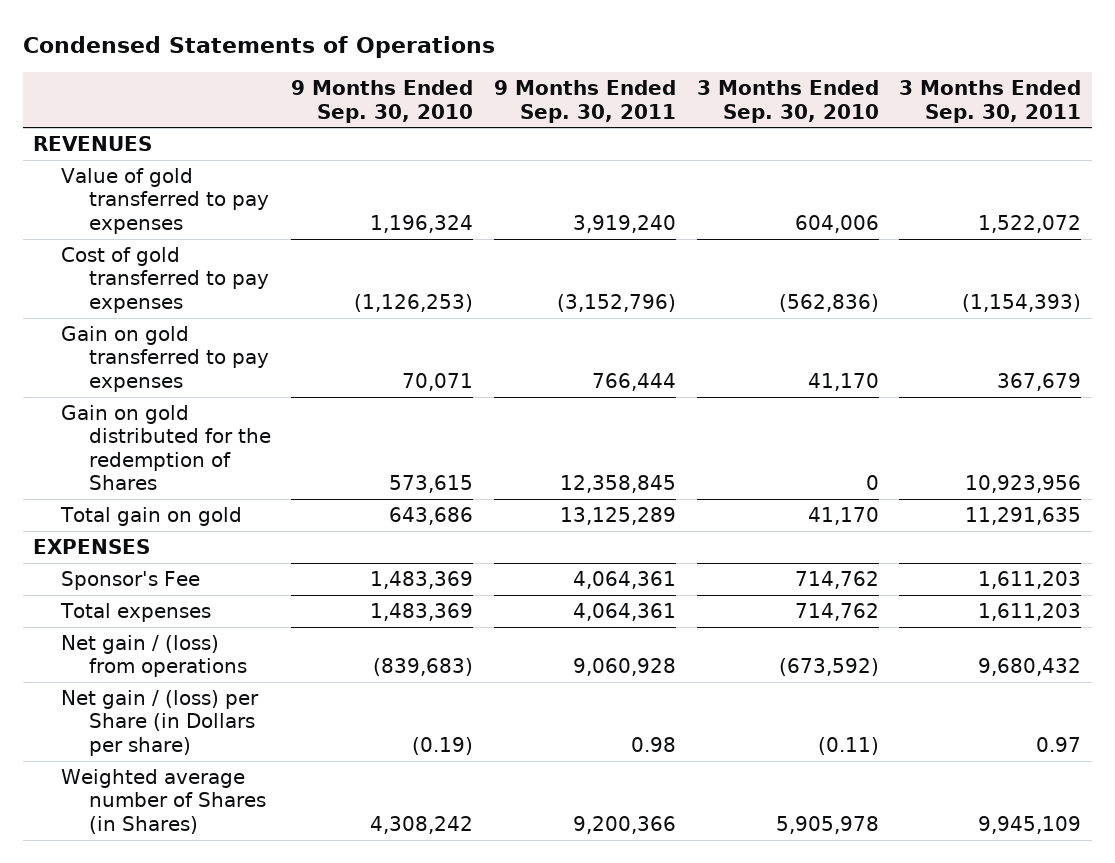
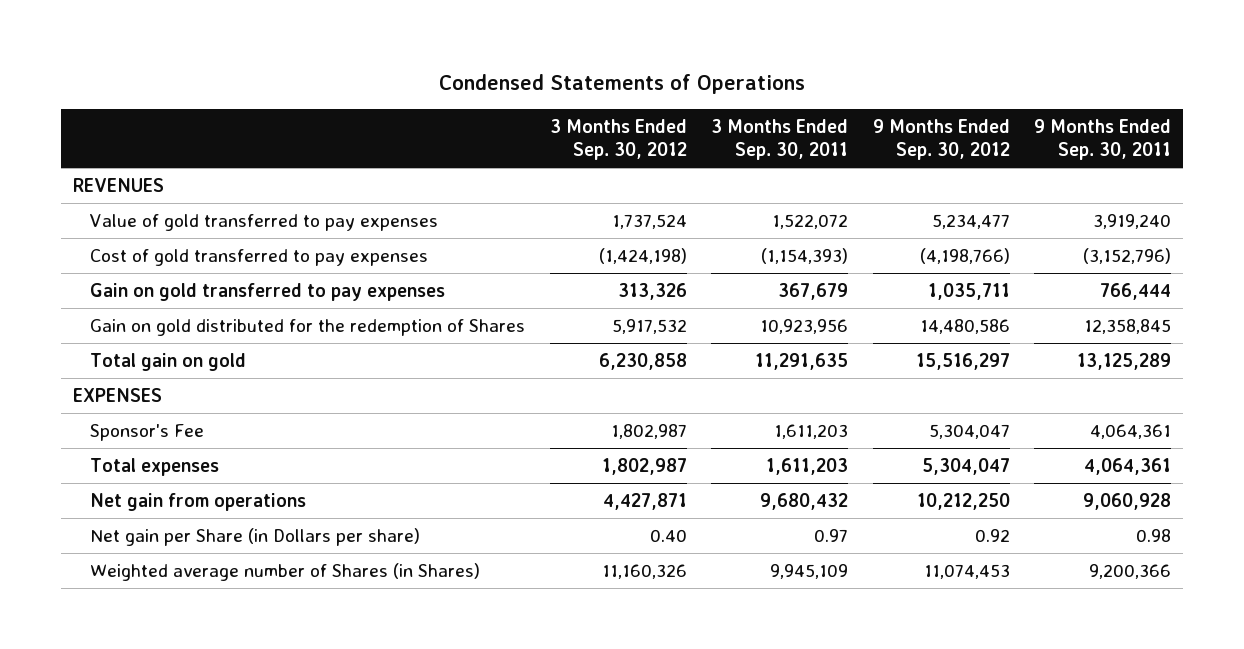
[291,80,474,123] 9 Months Ended Sep. 30, 2010 -> none
[696,80,879,123] 3 Months Ended Sep. 30, 2010 -> none
none -> [549,118,687,161] 3 Months Ended Sep. 30, 2012
none -> [872,118,1010,161] 9 Months Ended Sep. 30, 2012
[60,634,247,678] Net gain / (loss) from operations -> [90,493,307,512] Net gain from operations
[60,689,259,756] Net gain / (loss) per Share (in Dollars per share) -> [90,528,421,547] Net gain per Share (in Dollars per share)

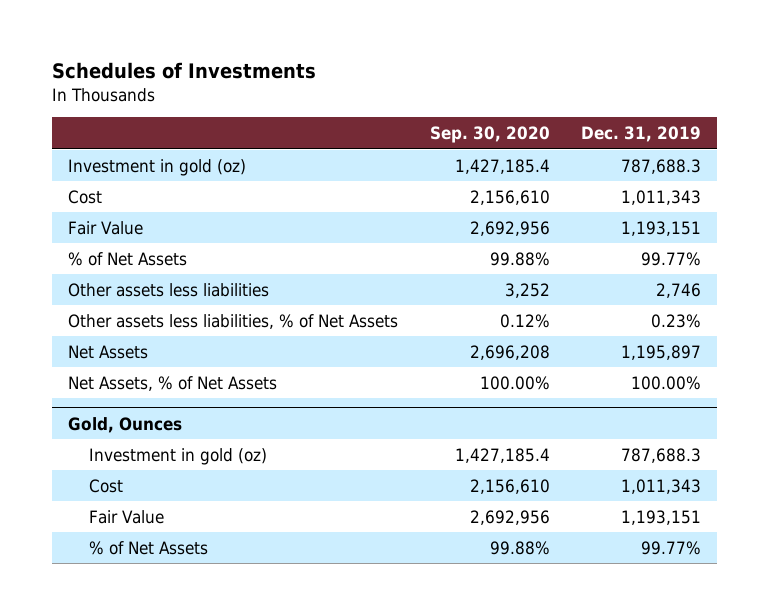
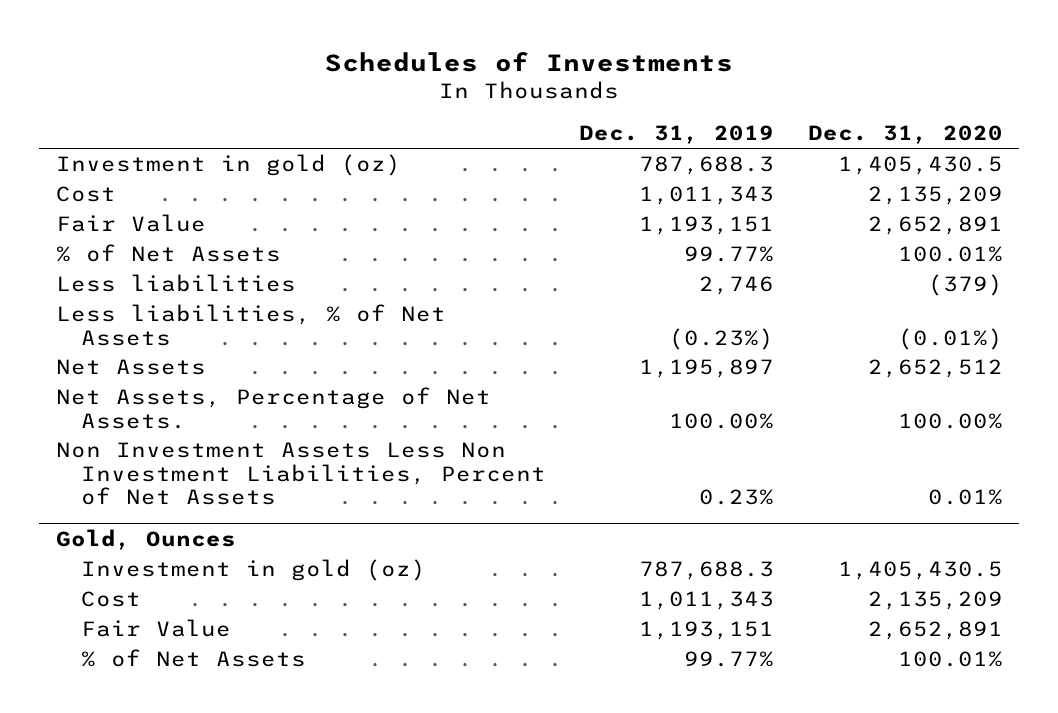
[429,126,550,144] Sep. 30, 2020 -> none
none -> [807,125,1003,145] Dec. 31, 2020
[67,282,269,297] Other assets less liabilities -> [55,274,296,293] Less liabilities
[67,313,398,329] Other assets less liabilities, % of Net Assets -> [55,304,446,346] Less liabilities, % of Net Assets
[651,313,702,328] 0.23% -> [669,327,775,350] (0.23%)
[67,375,277,391] Net Assets, % of Net Assets -> [55,387,491,429] Net Assets, Percentage of Net Assets.
none -> [55,442,547,506] Non Investment Assets Less Non Investment Liabilities, Percent of Net Assets

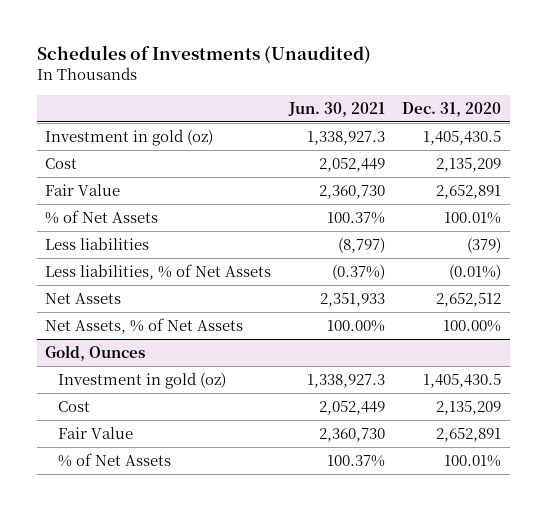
[325,51,734,72] Schedules of Investments -> [36,44,371,64] Schedules of Investments (Unaudited)
[579,125,775,145] Dec. 31, 2019 -> none
none -> [287,101,385,117] Jun. 30, 2021
[55,442,547,506] Non Investment Assets Less Non Investment Liabilities, Percent of Net Assets -> none
[55,387,491,429] Net Assets, Percentage of Net Assets. -> [45,318,244,335] Net Assets, % of Net Assets

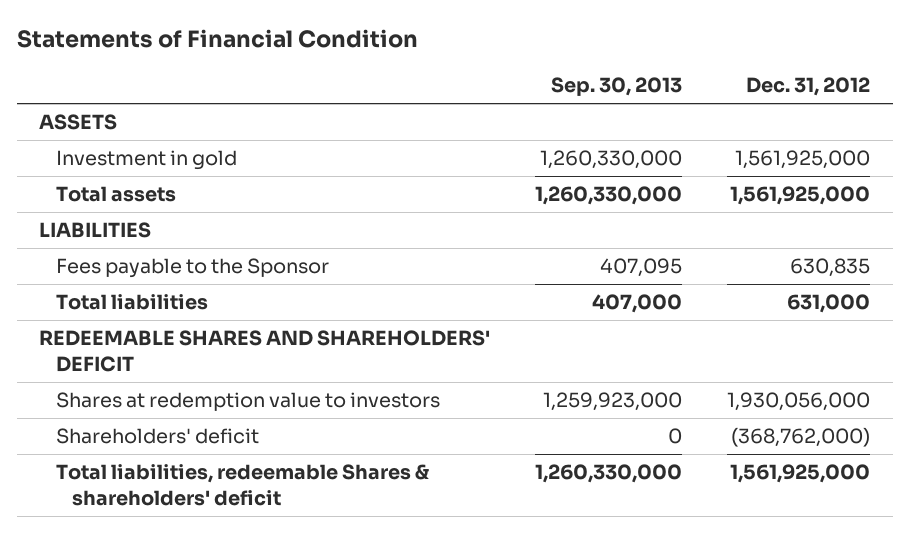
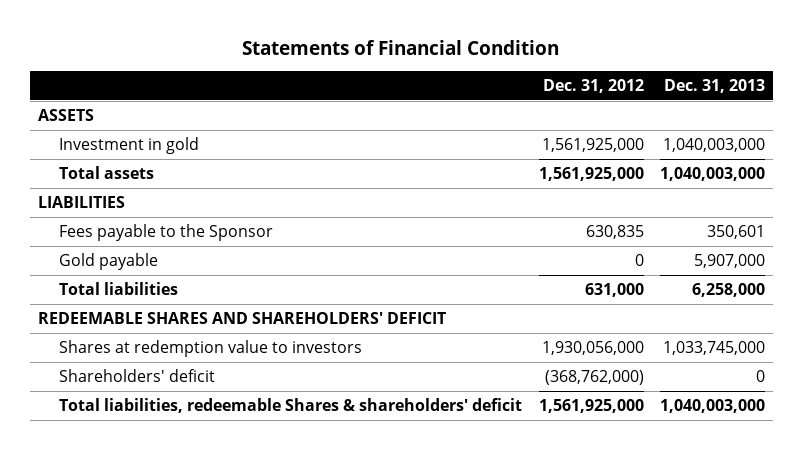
[551,77,683,97] Sep. 30, 2013 -> none
none -> [664,78,766,93] Dec. 31, 2013
none -> [59,253,159,271] Gold payable

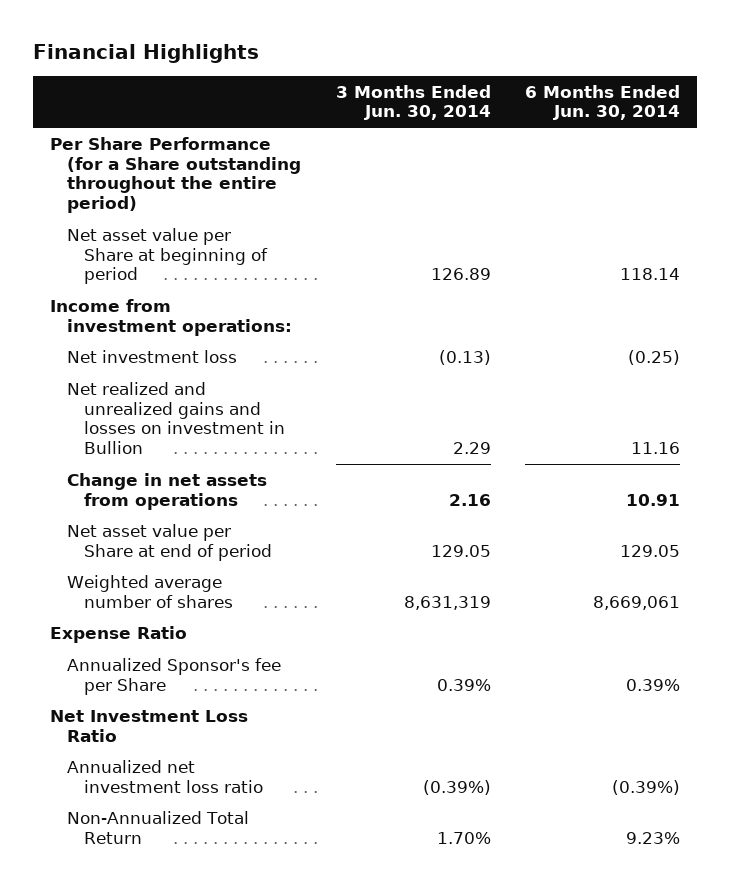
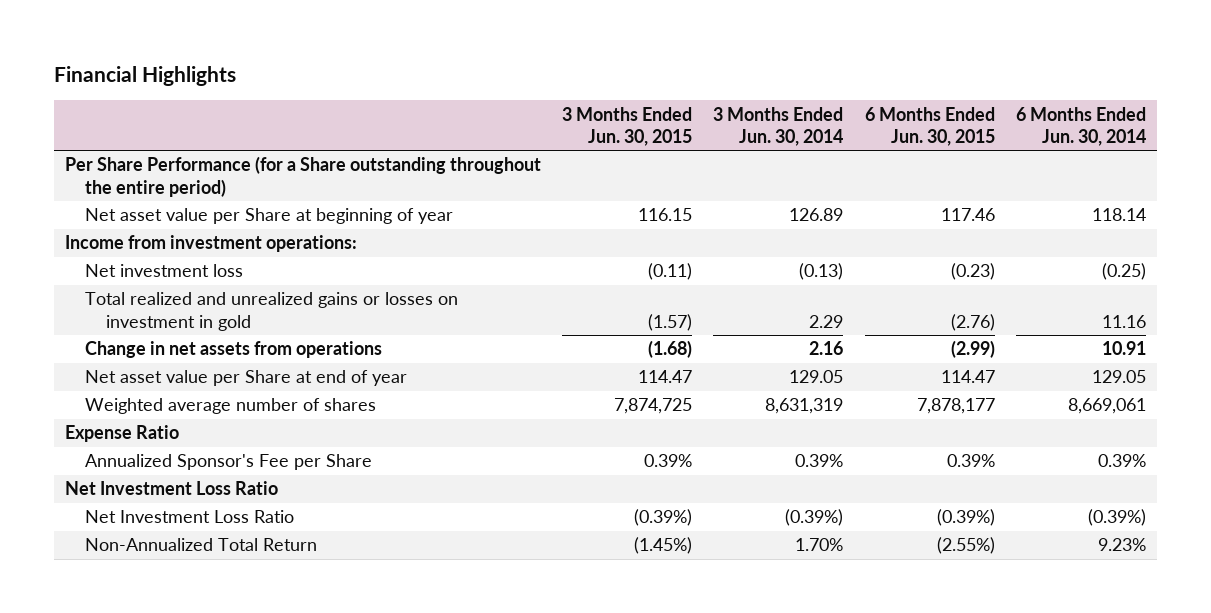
none -> [561,106,692,146] 3 Months Ended Jun. 30, 2015
none -> [864,106,995,146] 6 Months Ended Jun. 30, 2015
[67,227,269,285] Net asset value per Share at beginning of period -> [85,208,454,225] Net asset value per Share at beginning of year
[67,381,286,454] Net realized and unrealized gains and losses on investment in Bullion -> [85,292,459,331] Total realized and unrealized gains or losses on investment in gold
[67,523,273,561] Net asset value per Share at end of period -> [85,370,408,387] Net asset value per Share at end of year
[67,657,282,695] Annualized Sponsor's fee per Share -> [85,454,373,471] Annualized Sponsor's Fee per Share
[67,759,264,793] Annualized net investment loss ratio -> [85,510,295,524] Net Investment Loss Ratio

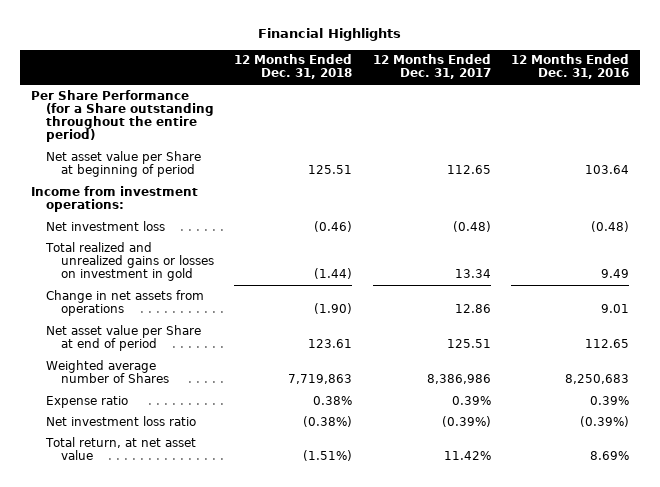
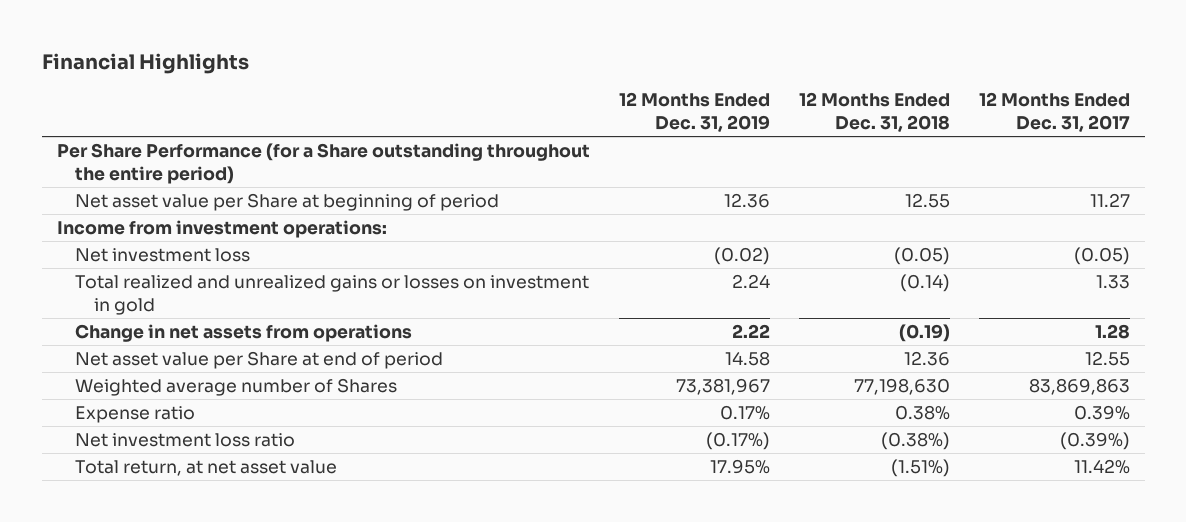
[511,54,630,80] 12 Months Ended Dec. 31, 2016 -> none
none -> [618,92,770,132] 12 Months Ended Dec. 31, 2019
[308,164,353,174] 125.51 -> [904,193,950,209] 12.55
[446,164,491,174] 112.65 -> [1089,193,1130,208] 11.27
[314,220,353,232] (0.46) -> [893,247,950,266] (0.05)
[452,220,491,232] (0.48) -> [1073,247,1130,266] (0.05)
[314,268,353,280] (1.44) -> [899,274,950,293] (0.14)
[454,269,491,279] 13.34 -> [1095,275,1130,290] 1.33
[314,302,353,314] (1.90) -> [898,324,950,343] (0.19)
[454,303,491,313] 12.86 -> [1094,324,1130,340] 1.28
[308,338,353,348] 123.61 -> [903,351,950,367] 12.36
[446,338,491,348] 125.51 -> [1084,351,1130,367] 12.55
[288,373,353,384] 7,719,863 -> [853,378,950,396] 77,198,630
[426,373,491,384] 8,386,986 -> [1028,378,1130,396] 83,869,863

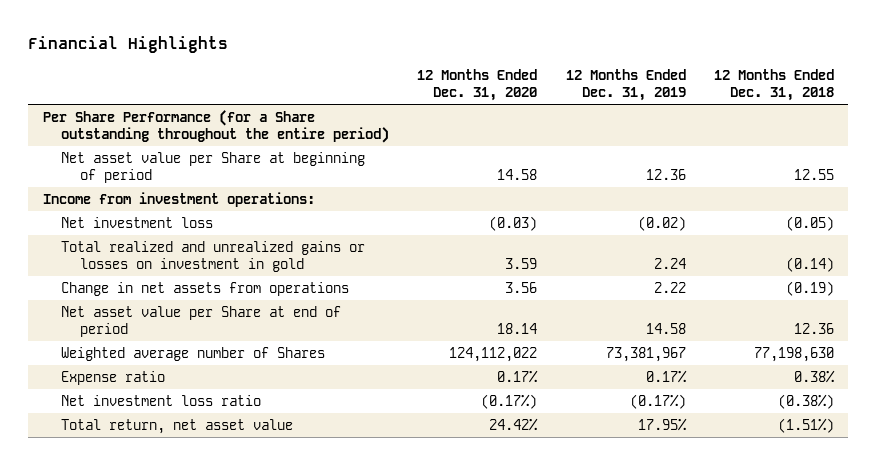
[978,92,1130,132] 12 Months Ended Dec. 31, 2017 -> none
none -> [417,68,538,101] 12 Months Ended Dec. 31, 2020
[75,460,338,477] Total return, at net asset value -> [61,418,294,434] Total return, net asset value

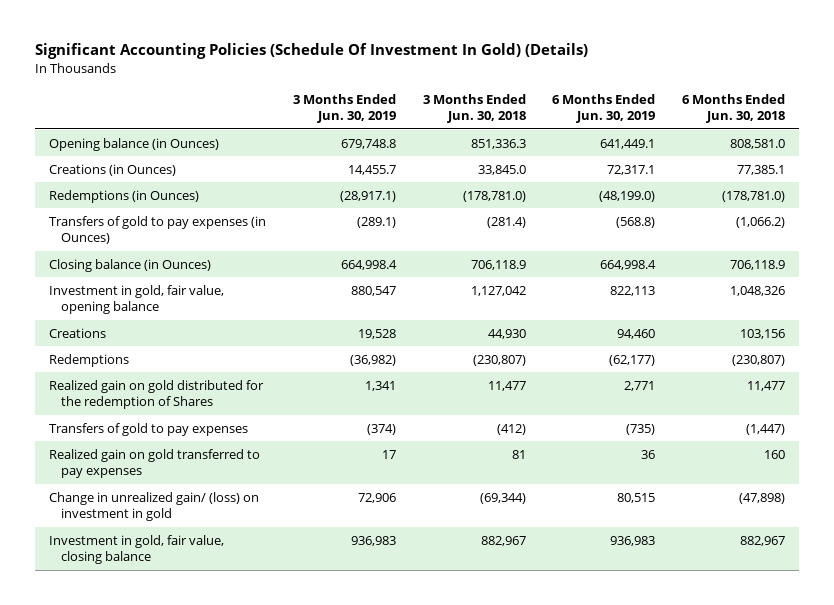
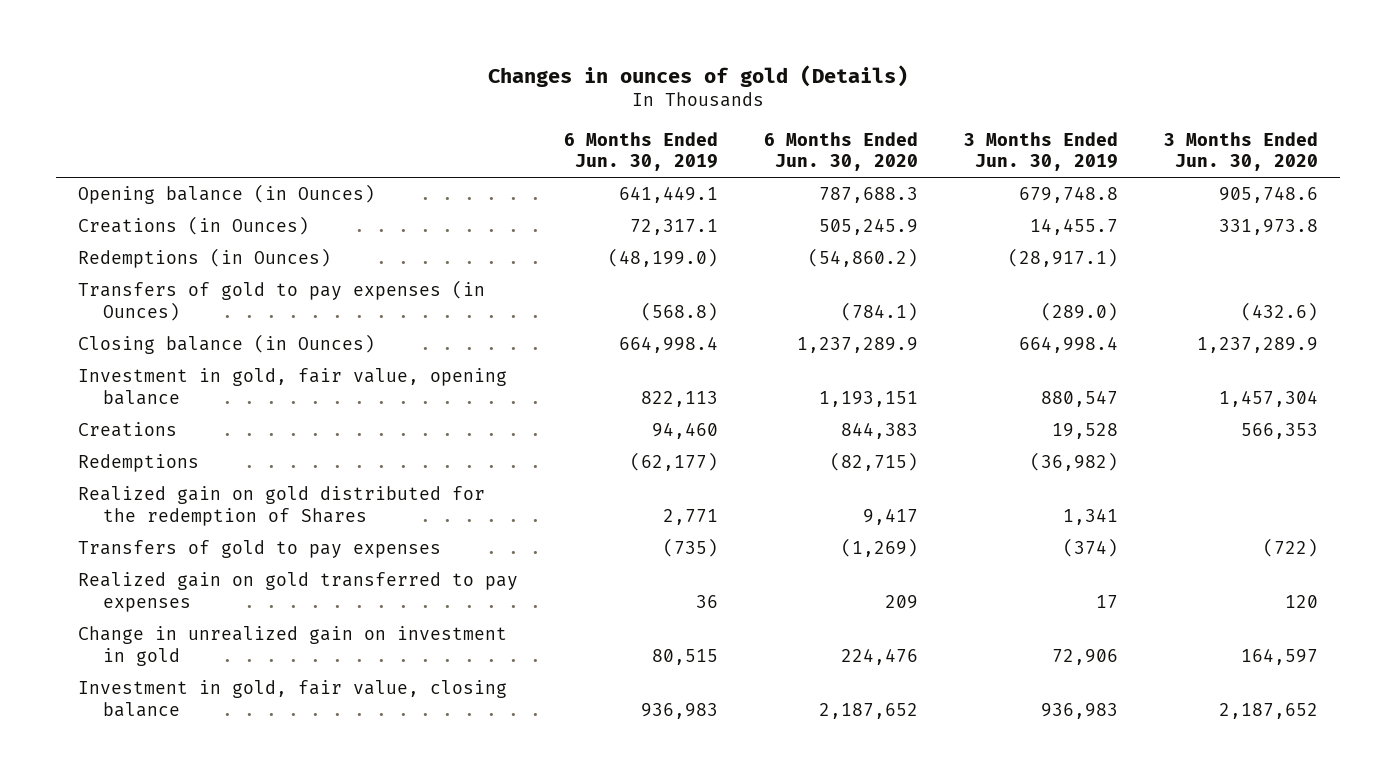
[35,43,589,60] Significant Accounting Policies (Schedule Of Investment In Gold) (Details) -> [487,64,908,87] Changes in ounces of gold (Details)
[422,93,526,124] 3 Months Ended Jun. 30, 2018 -> none
[682,93,786,124] 6 Months Ended Jun. 30, 2018 -> none
none -> [763,131,918,172] 6 Months Ended Jun. 30, 2020
none -> [1163,131,1318,172] 3 Months Ended Jun. 30, 2020
[356,216,396,228] (289.1) -> [1040,301,1118,321] (289.0)
[48,491,259,522] Change in unrealized gain/ (loss) on investment in gold -> [78,626,508,666] Change in unrealized gain on investment in gold

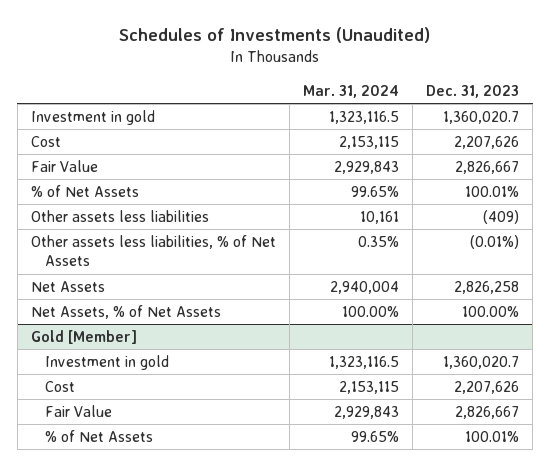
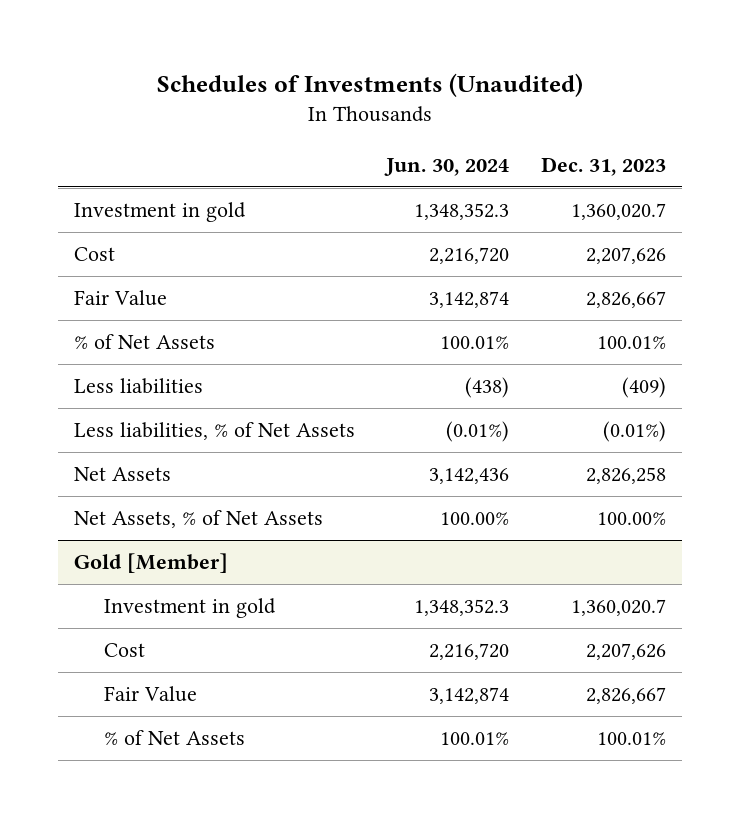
[303,84,400,98] Mar. 31, 2024 -> none
none -> [384,158,510,177] Jun. 30, 2024
[31,209,210,222] Other assets less liabilities -> [73,378,203,395] Less liabilities
[31,234,277,267] Other assets less liabilities, % of Net Assets -> [73,422,355,441] Less liabilities, % of Net Assets

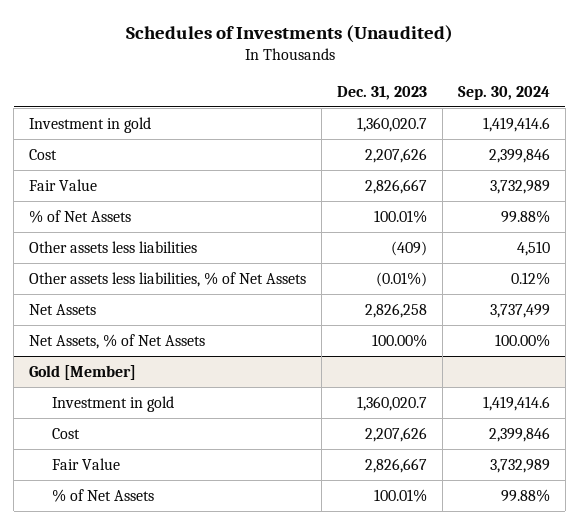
[384,158,510,177] Jun. 30, 2024 -> none
none -> [457,85,550,100] Sep. 30, 2024
[73,378,203,395] Less liabilities -> [29,240,198,253] Other assets less liabilities
[73,422,355,441] Less liabilities, % of Net Assets -> [29,271,307,287] Other assets less liabilities, % of Net Assets

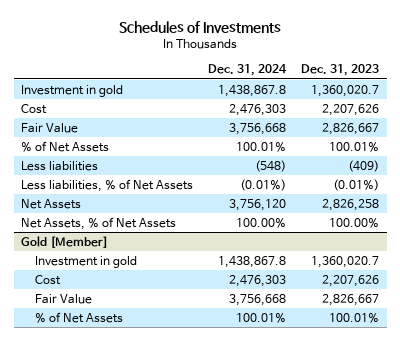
[125,24,453,43] Schedules of Investments (Unaudited) -> [119,20,282,33] Schedules of Investments
[457,85,550,100] Sep. 30, 2024 -> none
none -> [208,64,288,77] Dec. 31, 2024
[29,240,198,253] Other assets less liabilities -> [21,160,99,171] Less liabilities
[29,271,307,287] Other assets less liabilities, % of Net Assets -> [21,178,194,192] Less liabilities, % of Net Assets

